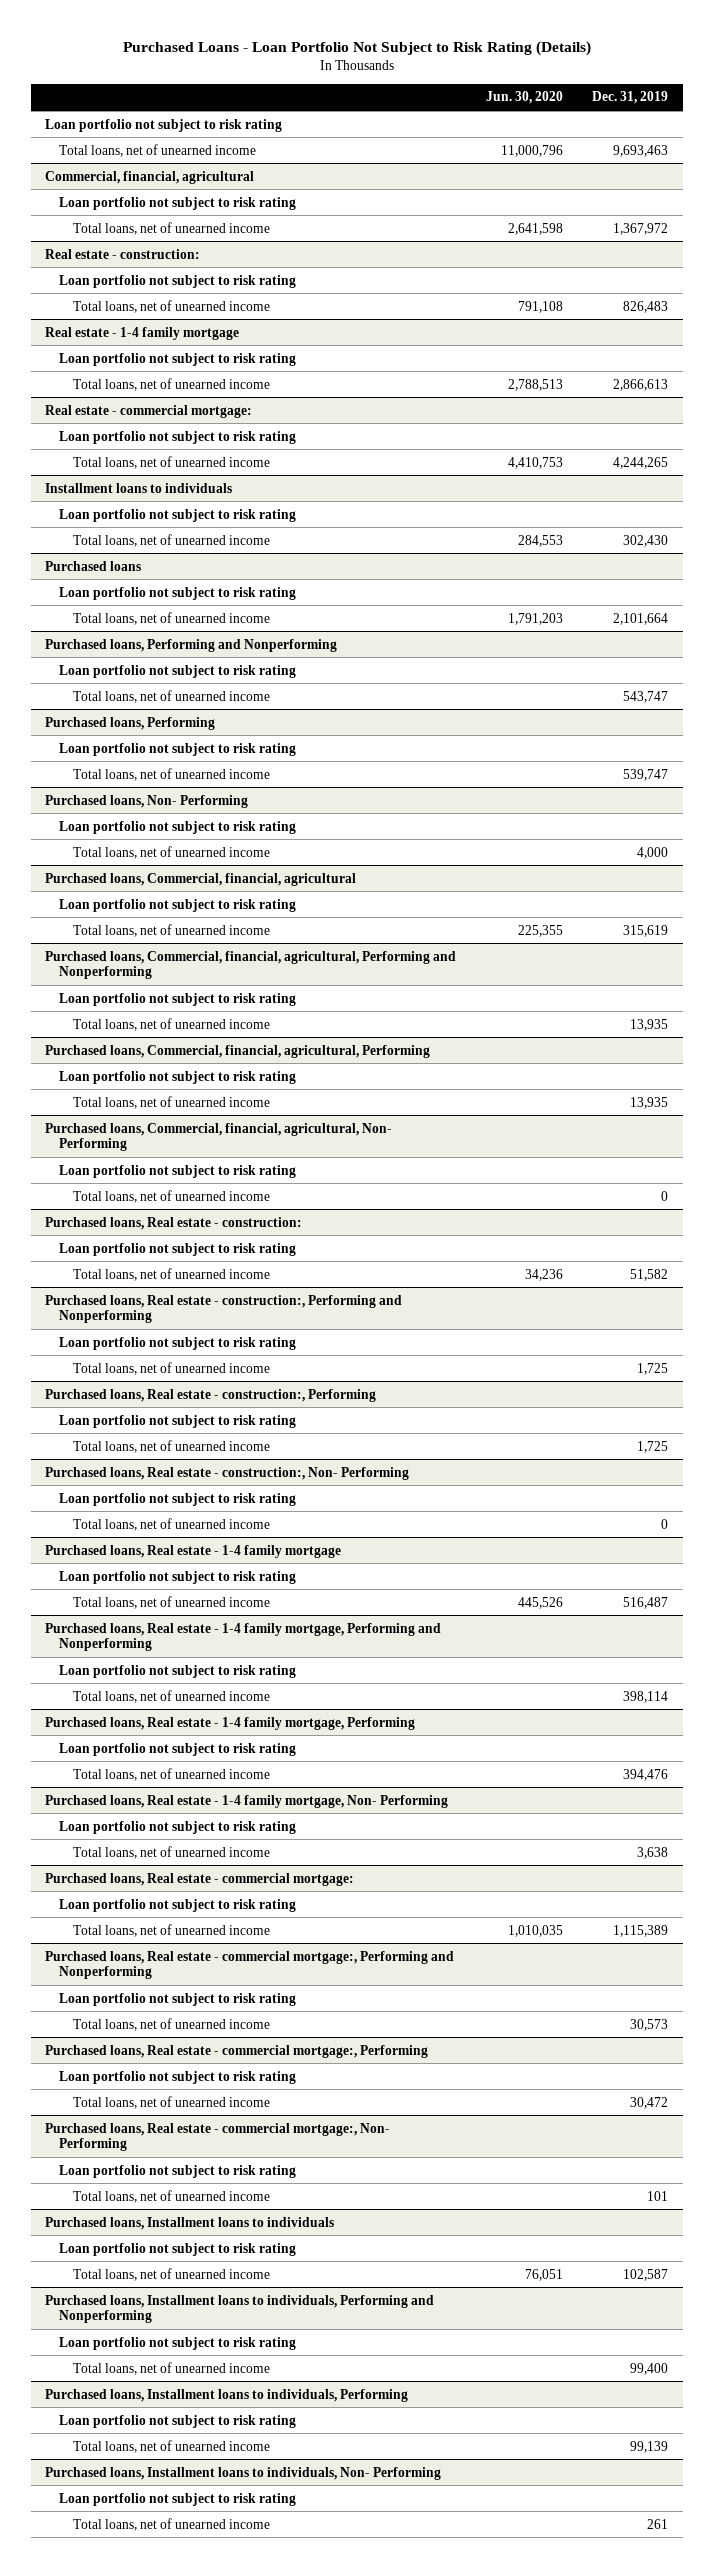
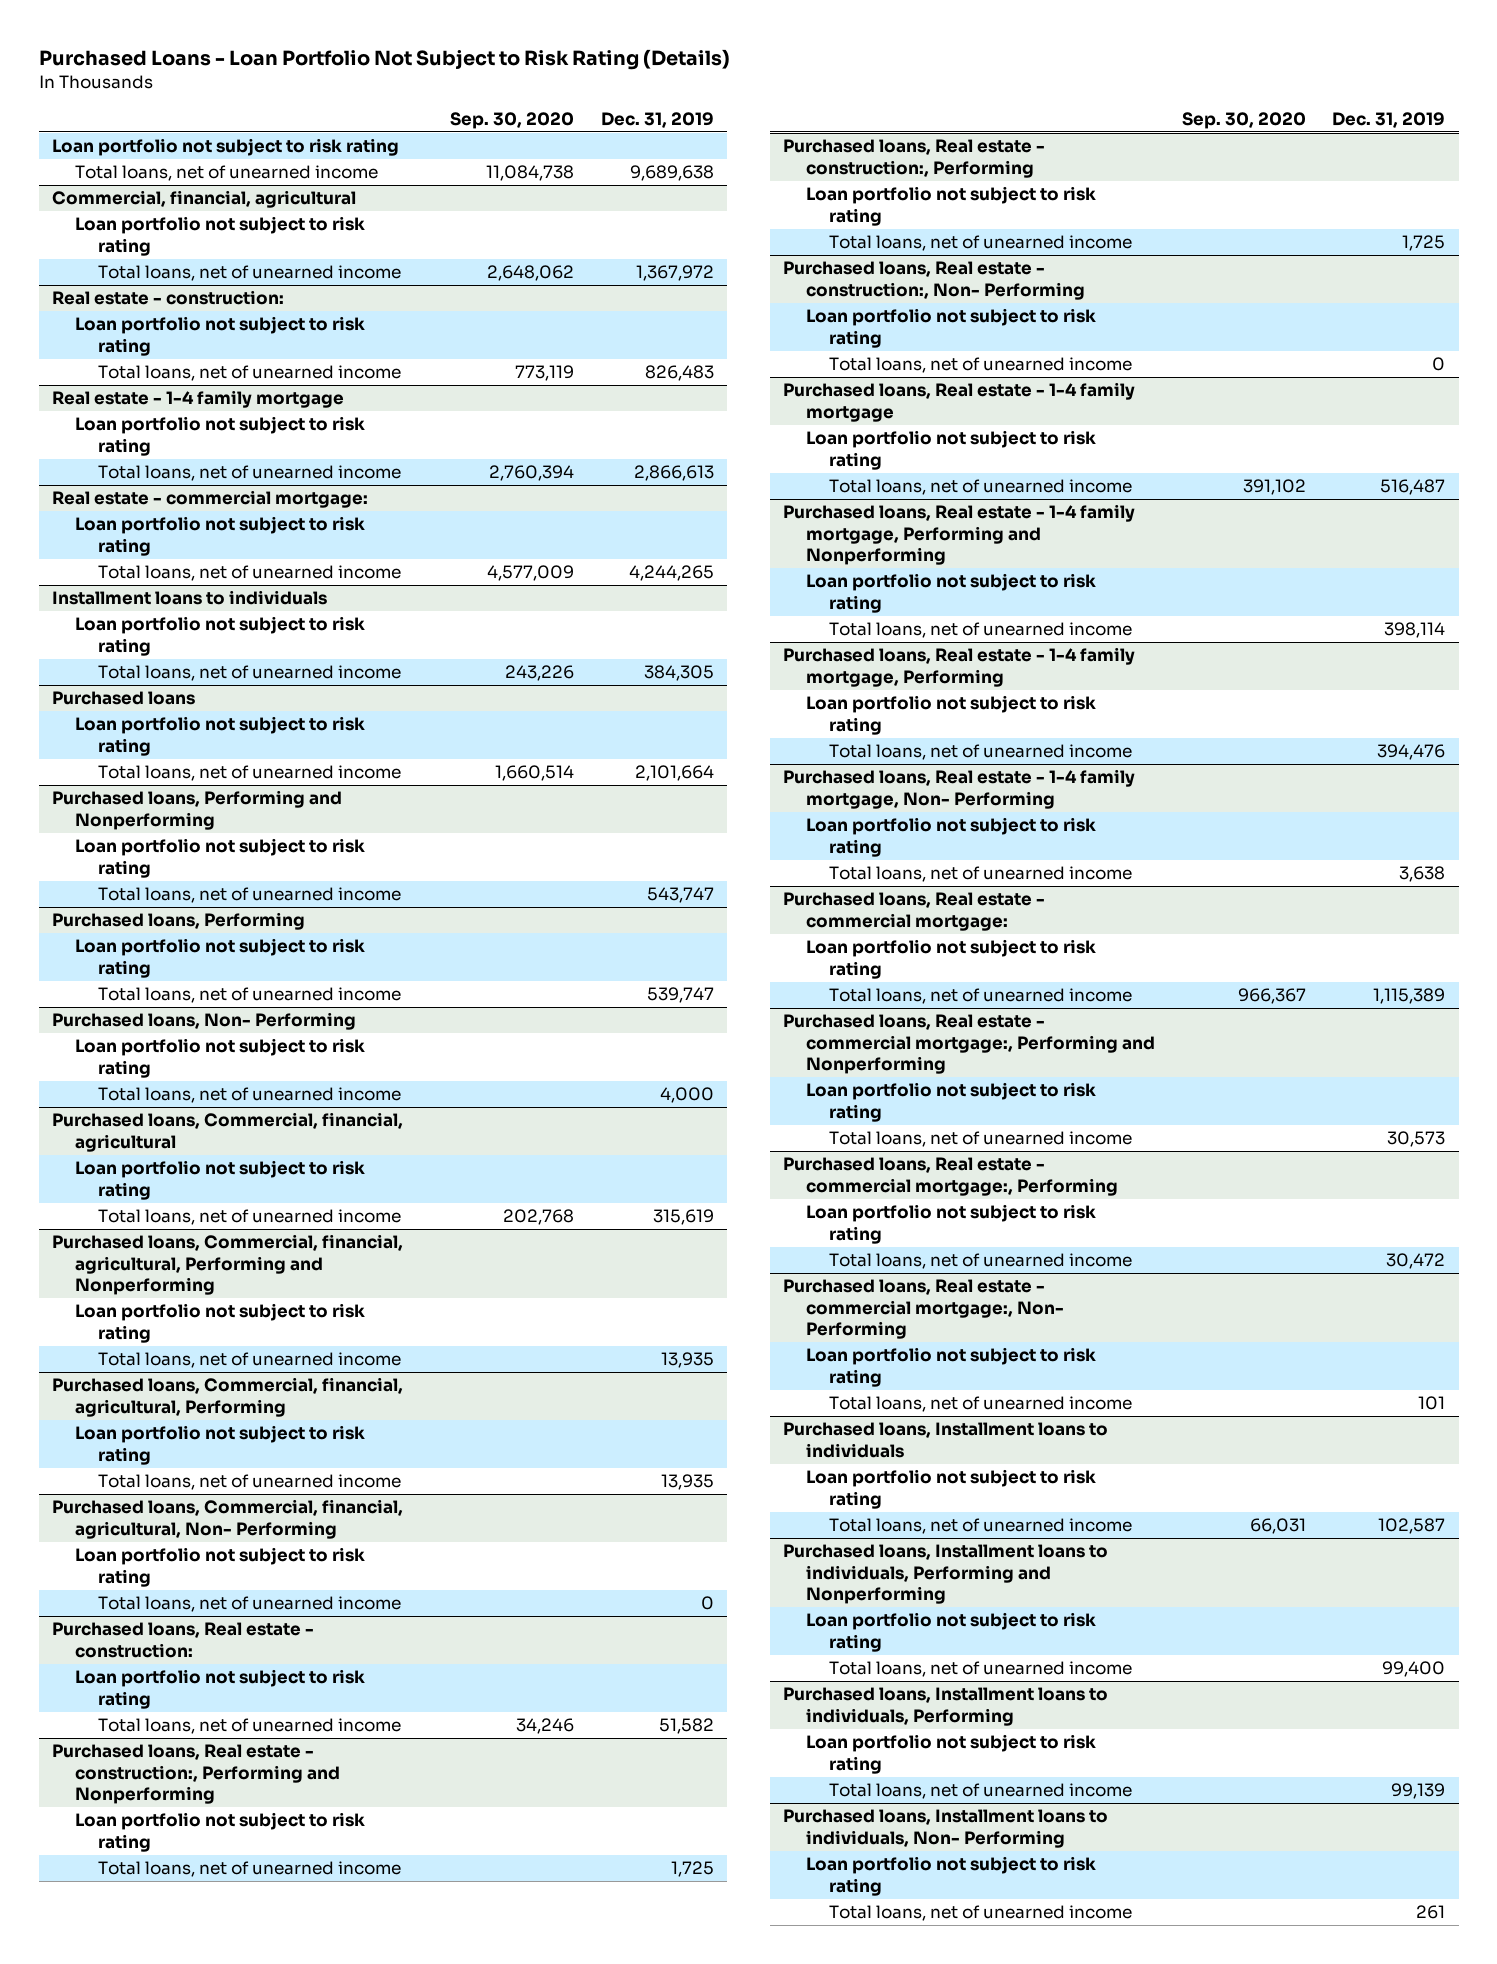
[485,91,563,105] Jun. 30, 2020 -> none
none -> [450,111,575,129] Sep. 30, 2020
[612,144,668,157] 9,693,463 -> [630,165,715,182] 9,689,638
[622,534,668,547] 302,430 -> [644,665,715,682] 384,305

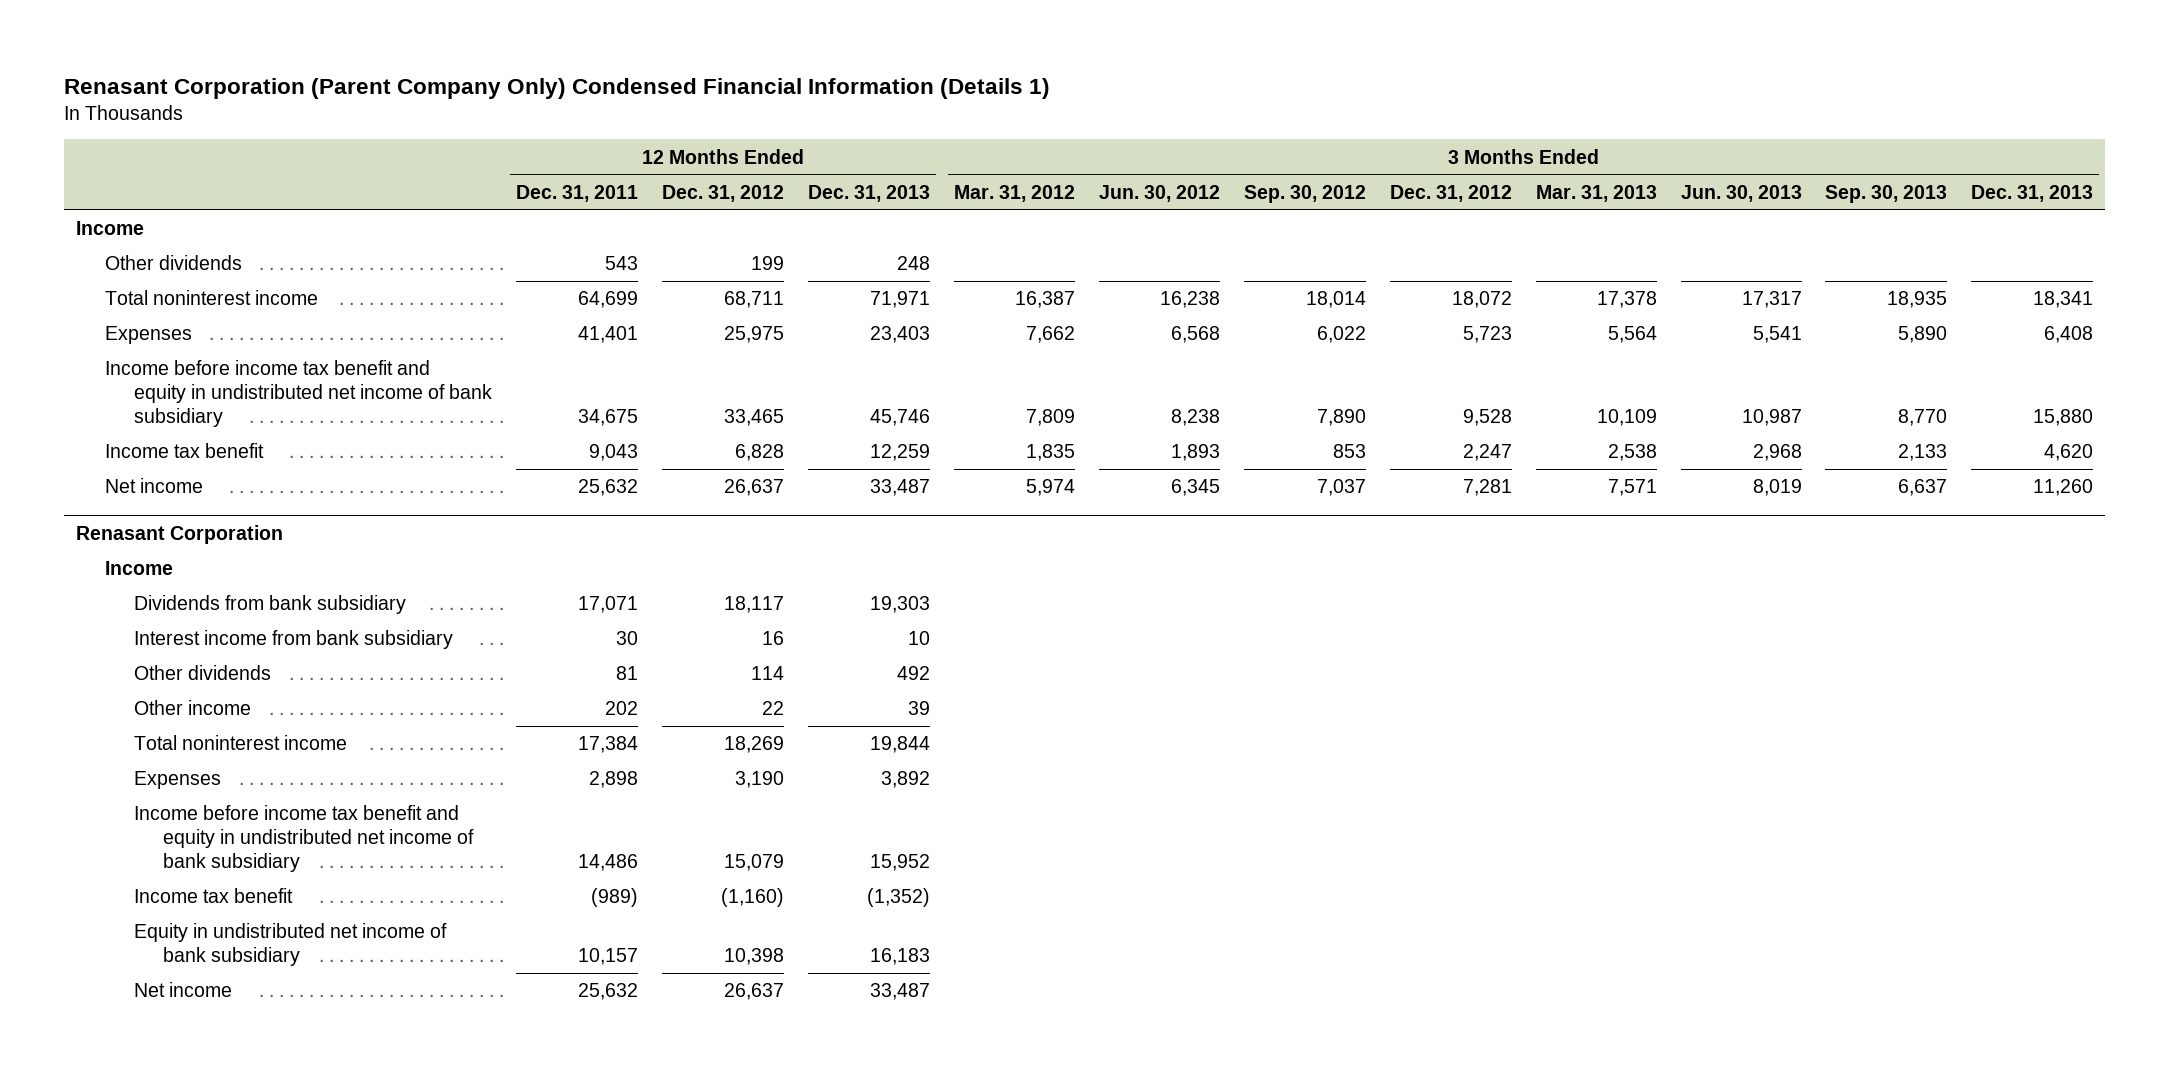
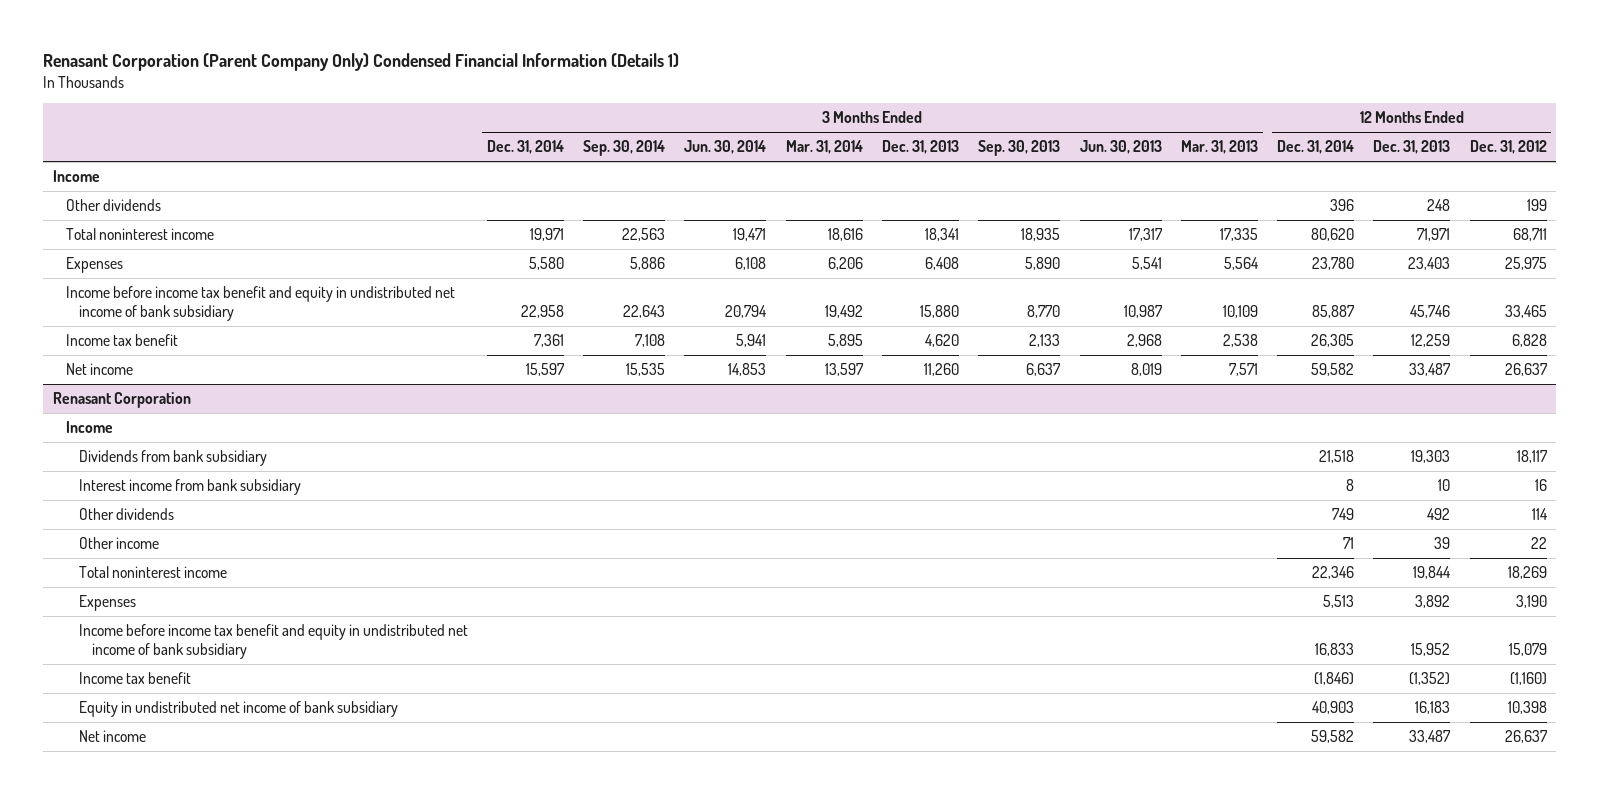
[515,184,638,202] Dec. 31, 2011 -> none
[953,184,1075,202] Mar. 31, 2012 -> none
[1098,184,1220,202] Jun. 30, 2012 -> none
[1243,184,1366,203] Sep. 30, 2012 -> none
[1389,184,1512,202] Dec. 31, 2012 -> none
none -> [486,140,564,155] Dec. 31, 2014
none -> [583,140,666,157] Sep. 30, 2014
none -> [684,140,767,155] Jun. 30, 2014
none -> [785,140,863,155] Mar. 31, 2014
none -> [1277,140,1355,155] Dec. 31, 2014
[1596,291,1657,309] 17,378 -> [1219,228,1258,242] 17,335

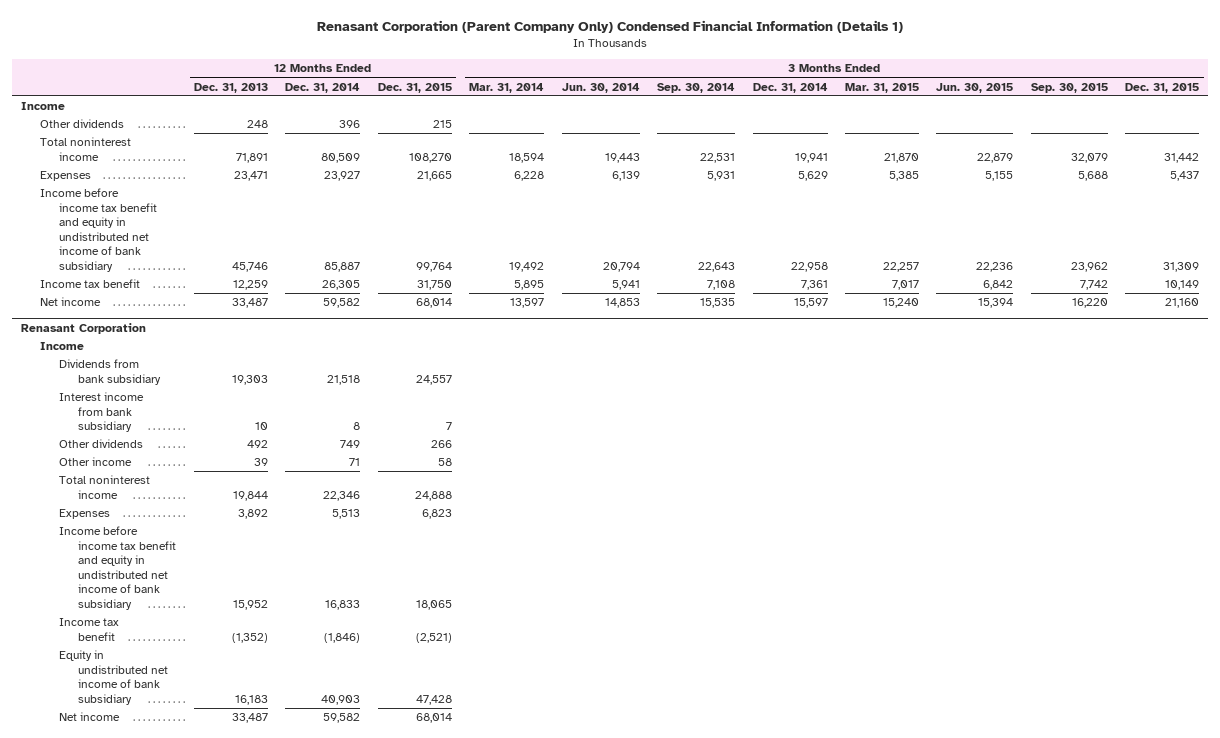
[881,140,959,155] Dec. 31, 2013 -> none
[978,140,1061,157] Sep. 30, 2013 -> none
[1079,140,1162,155] Jun. 30, 2013 -> none
[1180,140,1258,155] Mar. 31, 2013 -> none
[1469,140,1547,155] Dec. 31, 2012 -> none
none -> [377,82,452,93] Dec. 31, 2015
none -> [845,82,920,93] Mar. 31, 2015
none -> [936,82,1014,93] Jun. 30, 2015
none -> [1030,82,1108,93] Sep. 30, 2015
none -> [1125,82,1200,93] Dec. 31, 2015
[529,228,564,242] 19,971 -> [794,152,828,163] 19,941
[622,228,666,242] 22,563 -> [700,152,736,163] 22,531
[733,228,767,242] 19,471 -> [604,152,640,163] 19,443
[827,228,863,242] 18,616 -> [509,152,545,163] 18,594
[1311,228,1355,242] 80,620 -> [321,152,361,163] 80,509
[1417,228,1451,242] 71,971 -> [235,152,268,163] 71,891
[528,257,564,271] 5,580 -> [797,171,828,182] 5,629
[630,257,666,271] 5,886 -> [707,171,736,182] 5,931
[735,257,767,271] 6,108 -> [611,171,640,182] 6,139
[827,257,863,271] 6,206 -> [514,171,545,182] 6,228
[1312,257,1355,271] 23,780 -> [324,171,361,182] 23,927
[1408,257,1451,271] 23,403 -> [233,171,268,182] 23,471

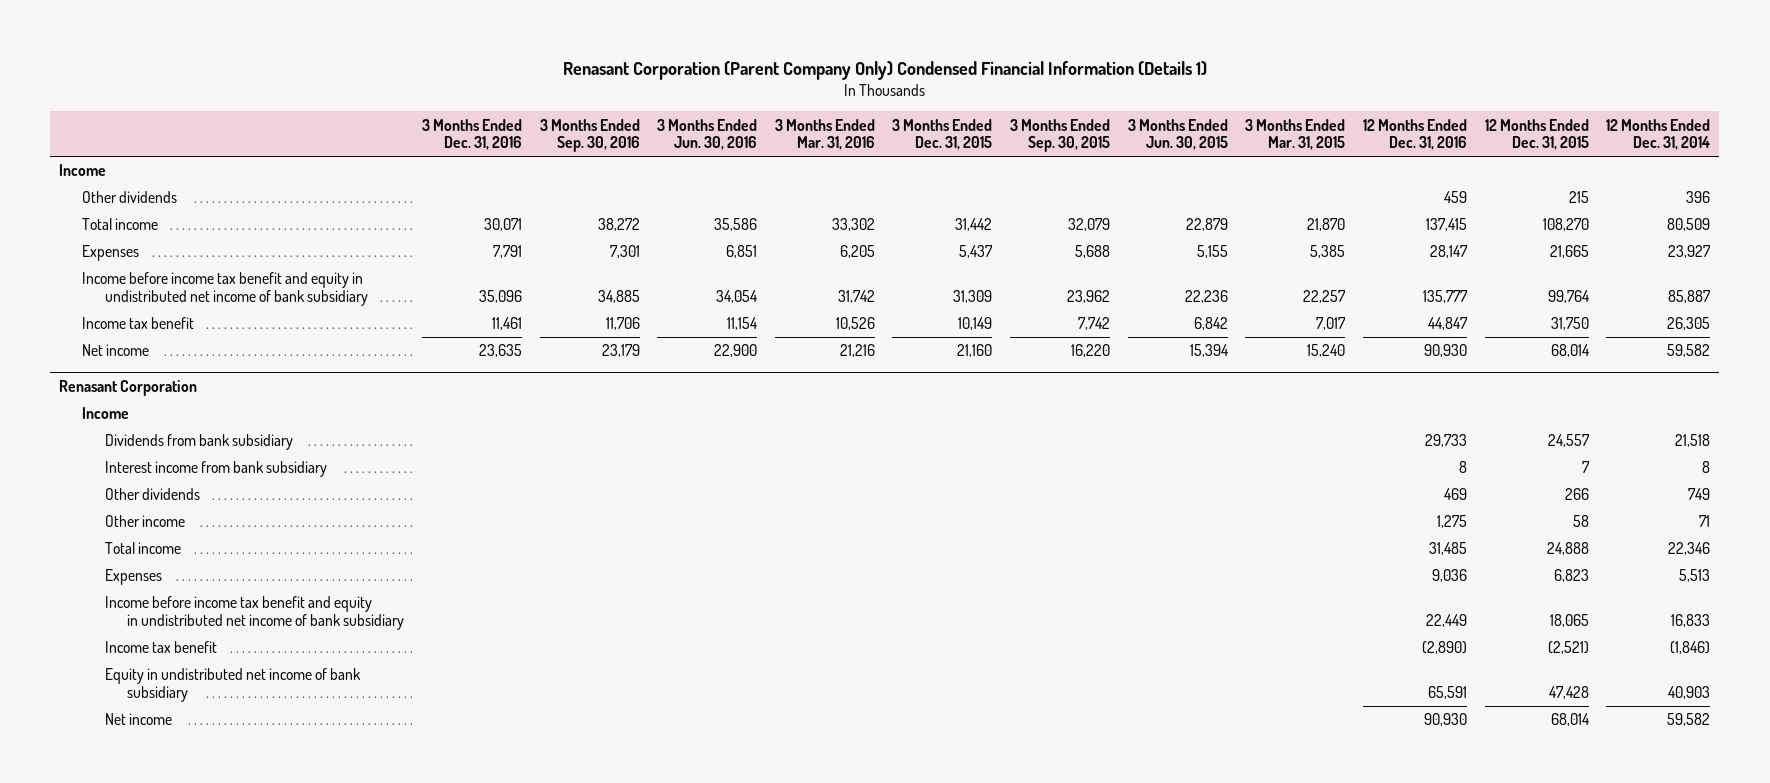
[193,82,268,93] Dec. 31, 2013 -> none
[469,82,545,93] Mar. 31, 2014 -> none
[561,82,640,93] Jun. 30, 2014 -> none
[657,82,736,93] Sep. 30, 2014 -> none
[752,82,828,93] Dec. 31, 2014 -> none
none -> [421,118,522,151] 3 Months Ended Dec. 31, 2016
none -> [539,118,640,153] 3 Months Ended Sep. 30, 2016
none -> [657,118,758,151] 3 Months Ended Jun. 30, 2016
none -> [774,118,875,151] 3 Months Ended Mar. 31, 2016
none -> [1363,118,1468,151] 12 Months Ended Dec. 31, 2016
[40,137,132,161] Total noninterest income -> [81,218,158,231] Total income
[59,475,151,499] Total noninterest income -> [104,542,181,555] Total income

